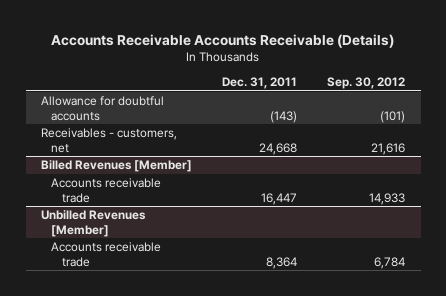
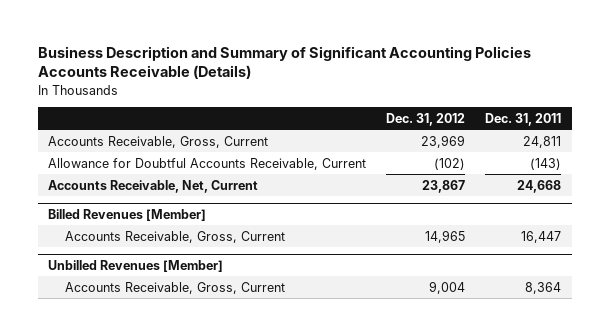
[51,33,395,48] Accounts Receivable Accounts Receivable (Details) -> [37,45,531,80] Business Description and Summary of Significant Accounting Policies Accounts Receivable (Details)
[327,77,406,90] Sep. 30, 2012 -> none
none -> [386,112,466,126] Dec. 31, 2012
none -> [48,135,269,148] Accounts Receivable, Gross, Current
[40,96,164,121] Allowance for doubtful accounts -> [48,157,367,170] Allowance for Doubtful Accounts Receivable, Current
[40,128,177,153] Receivables - customers, net -> [48,179,259,193] Accounts Receivable, Net, Current
[51,178,162,203] Accounts receivable trade -> [65,230,286,243] Accounts Receivable, Gross, Current
[51,242,162,267] Accounts receivable trade -> [65,281,286,294] Accounts Receivable, Gross, Current

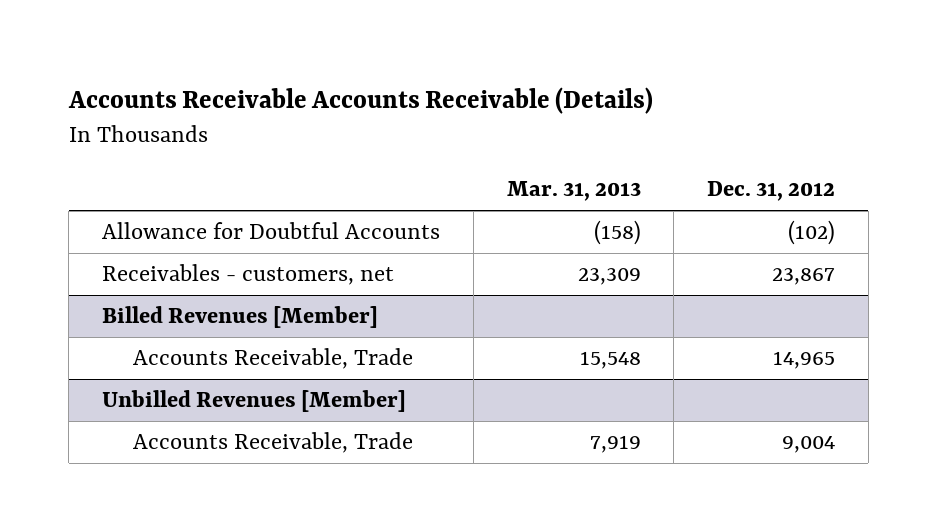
[37,45,531,80] Business Description and Summary of Significant Accounting Policies Accounts Receivable (Details) -> [67,87,653,115] Accounts Receivable Accounts Receivable (Details)
[485,112,562,126] Dec. 31, 2011 -> none
none -> [506,181,641,202] Mar. 31, 2013
[48,135,269,148] Accounts Receivable, Gross, Current -> none
[48,157,367,170] Allowance for Doubtful Accounts Receivable, Current -> [102,222,441,240] Allowance for Doubtful Accounts
[48,179,259,193] Accounts Receivable, Net, Current -> [102,264,395,286] Receivables - customers, net
[65,230,286,243] Accounts Receivable, Gross, Current -> [133,348,414,370] Accounts Receivable, Trade
[65,281,286,294] Accounts Receivable, Gross, Current -> [133,432,414,454] Accounts Receivable, Trade

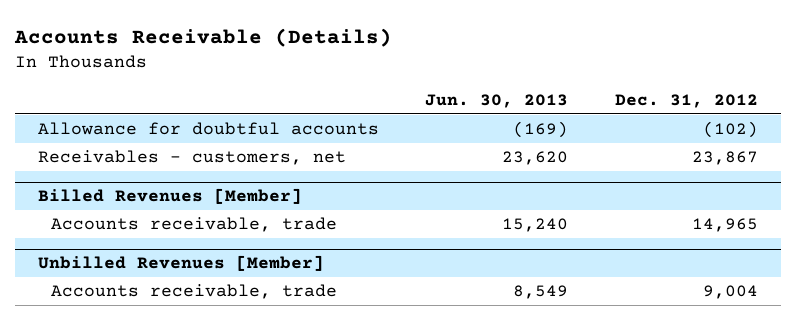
[67,87,653,115] Accounts Receivable Accounts Receivable (Details) -> [13,27,392,47] Accounts Receivable (Details)
[506,181,641,202] Mar. 31, 2013 -> none
none -> [425,93,569,108] Jun. 30, 2013
[102,222,441,240] Allowance for Doubtful Accounts -> [37,122,379,136] Allowance for doubtful accounts
[133,348,414,370] Accounts Receivable, Trade -> [50,217,337,233] Accounts receivable, trade
[133,432,414,454] Accounts Receivable, Trade -> [50,284,337,300] Accounts receivable, trade

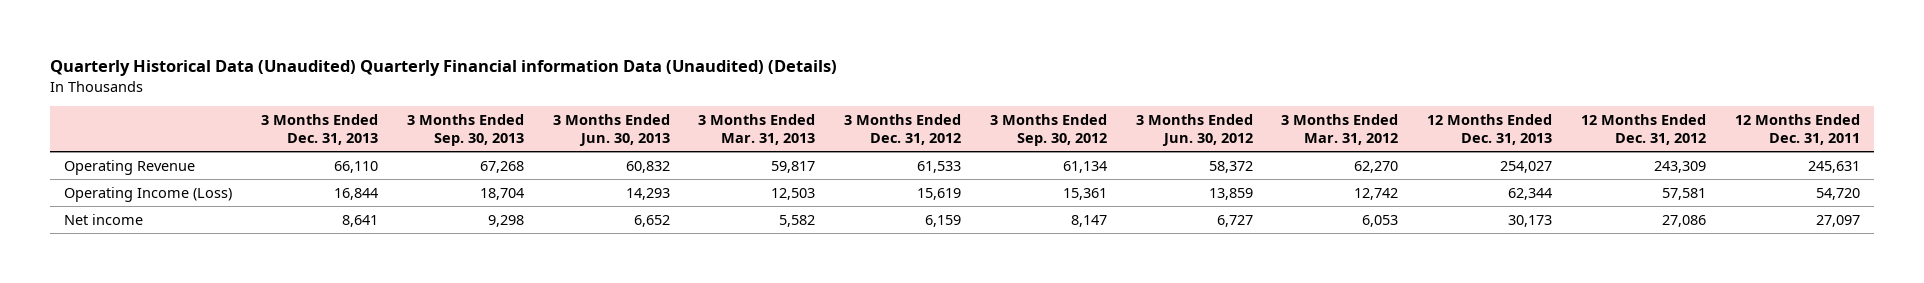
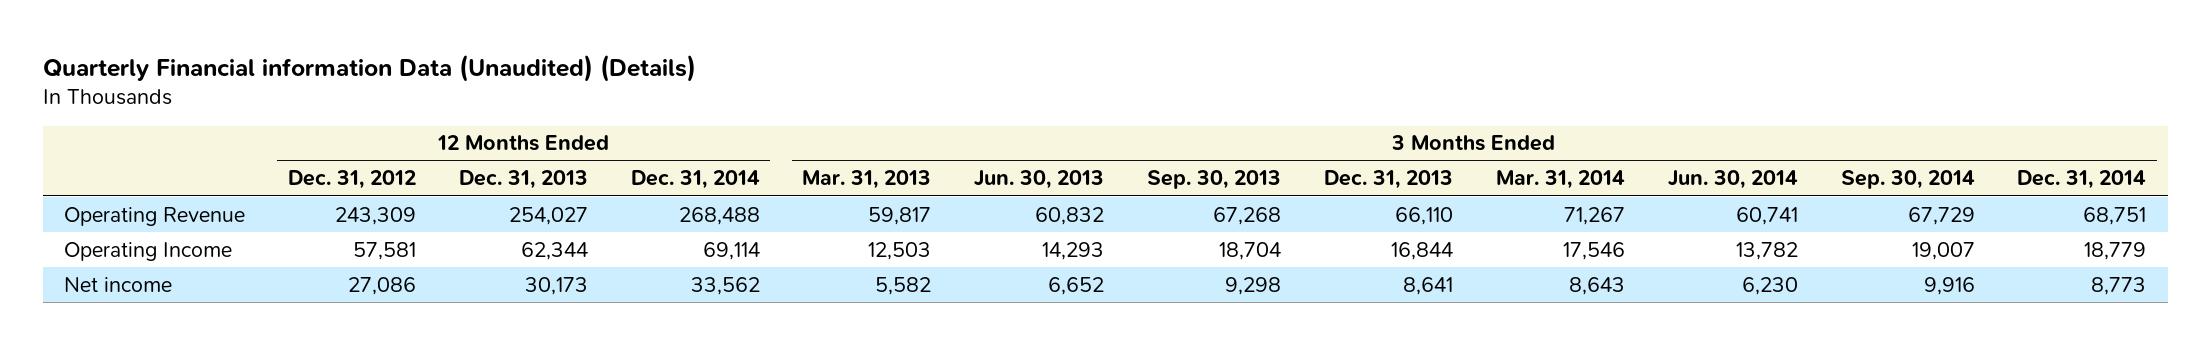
[49,60,837,77] Quarterly Historical Data (Unaudited) Quarterly Financial information Data (Unaudited) (Details) -> [42,53,696,82] Quarterly Financial information Data (Unaudited) (Details)
[844,113,962,146] 3 Months Ended Dec. 31, 2012 -> none
[989,113,1107,147] 3 Months Ended Sep. 30, 2012 -> none
[1135,113,1253,147] 3 Months Ended Jun. 30, 2012 -> none
[1281,113,1399,146] 3 Months Ended Mar. 31, 2012 -> none
[1734,113,1860,146] 12 Months Ended Dec. 31, 2011 -> none
none -> [630,170,760,190] Dec. 31, 2014
none -> [1495,170,1625,190] Mar. 31, 2014
none -> [1667,170,1798,190] Jun. 30, 2014
none -> [1840,170,1975,190] Sep. 30, 2014
none -> [2017,170,2147,190] Dec. 31, 2014
[64,186,233,202] Operating Income (Loss) -> [63,241,232,261] Operating Income

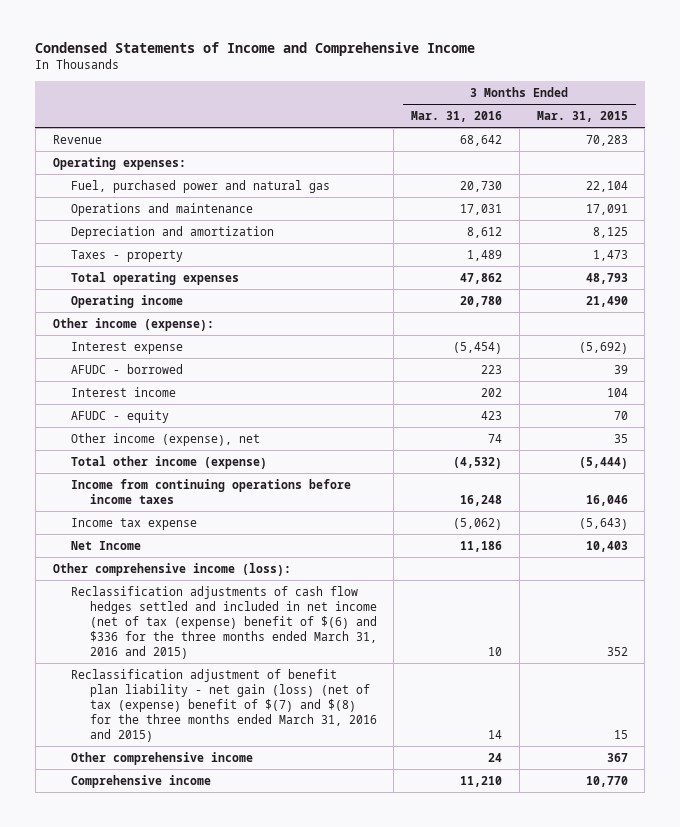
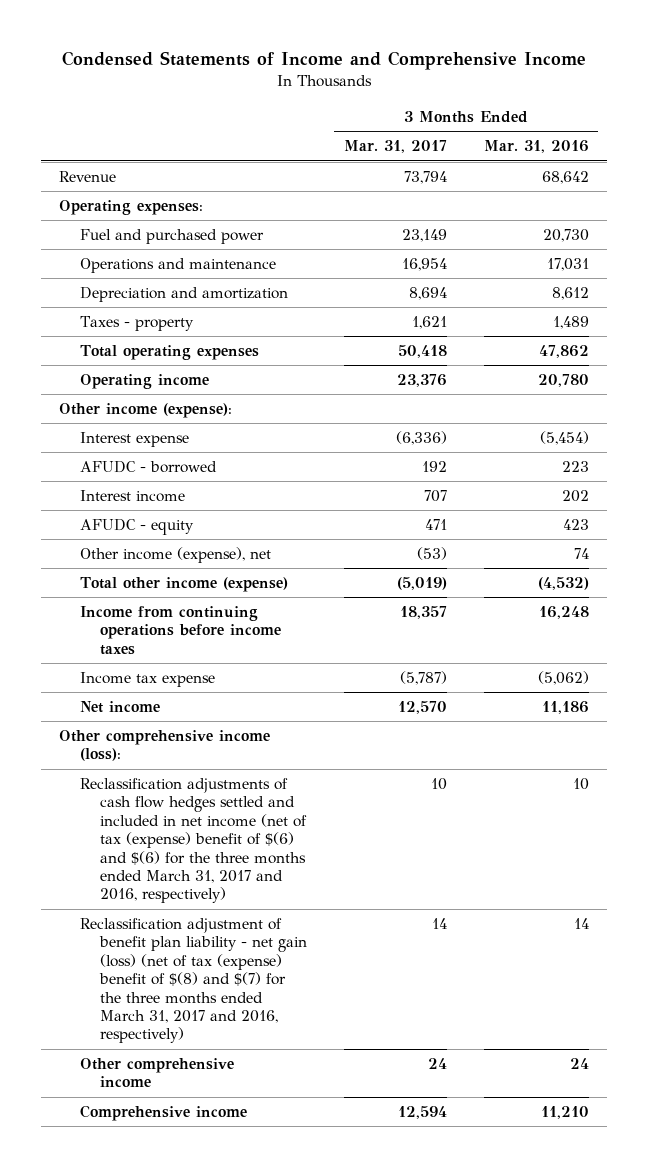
[536,110,628,122] Mar. 31, 2015 -> none
none -> [343,140,447,154] Mar. 31, 2017
[71,179,331,193] Fuel, purchased power and natural gas -> [79,229,264,245] Fuel and purchased power
[71,540,142,550] Net Income -> [79,701,160,714] Net income
[71,585,377,659] Reclassification adjustments of cash flow hedges settled and included in net income (net of tax (expense) benefit of $(6) and $336 for the three months ended March 31, 2016 and 2015) -> [79,778,307,904] Reclassification adjustments of cash flow hedges settled and included in net income (net of tax (expense) benefit of $(6) and $(6) for the three months ended March 31, 2017 and 2016, respectively)
[71,668,377,742] Reclassification adjustment of benefit plan liability - net gain (loss) (net of tax (expense) benefit of $(7) and $(8) for the three months ended March 31, 2016 and 2015) -> [79,918,307,1044] Reclassification adjustment of benefit plan liability - net gain (loss) (net of tax (expense) benefit of $(8) and $(7) for the three months ended March 31, 2017 and 2016, respectively)

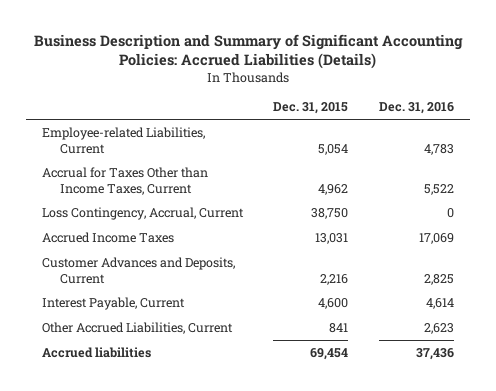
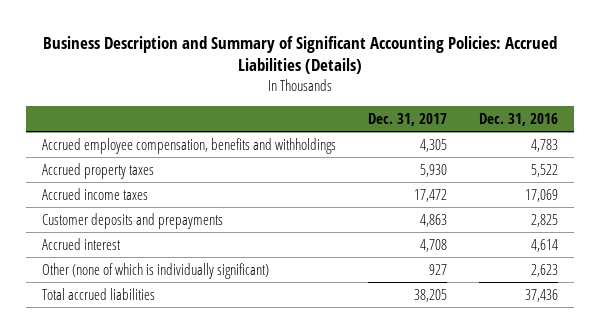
[273,102,349,115] Dec. 31, 2015 -> none
none -> [367,112,447,126] Dec. 31, 2017
[41,206,244,220] Loss Contingency, Accrual, Current -> none
[41,126,205,154] Employee-related Liabilities, Current -> [41,137,336,154] Accrued employee compensation, benefits and withholdings
[41,166,208,195] Accrual for Taxes Other than Income Taxes, Current -> [41,162,154,179] Accrued property taxes
[41,231,174,243] Accrued Income Taxes -> [41,187,148,200] Accrued income taxes
[41,256,235,284] Customer Advances and Deposits, Current -> [41,212,223,229] Customer deposits and prepayments
[41,296,185,310] Interest Payable, Current -> [41,237,121,250] Accrued interest
[41,321,233,334] Other Accrued Liabilities, Current -> [41,262,269,279] Other (none of which is individually significant)
[41,346,151,358] Accrued liabilities -> [41,287,155,300] Total accrued liabilities

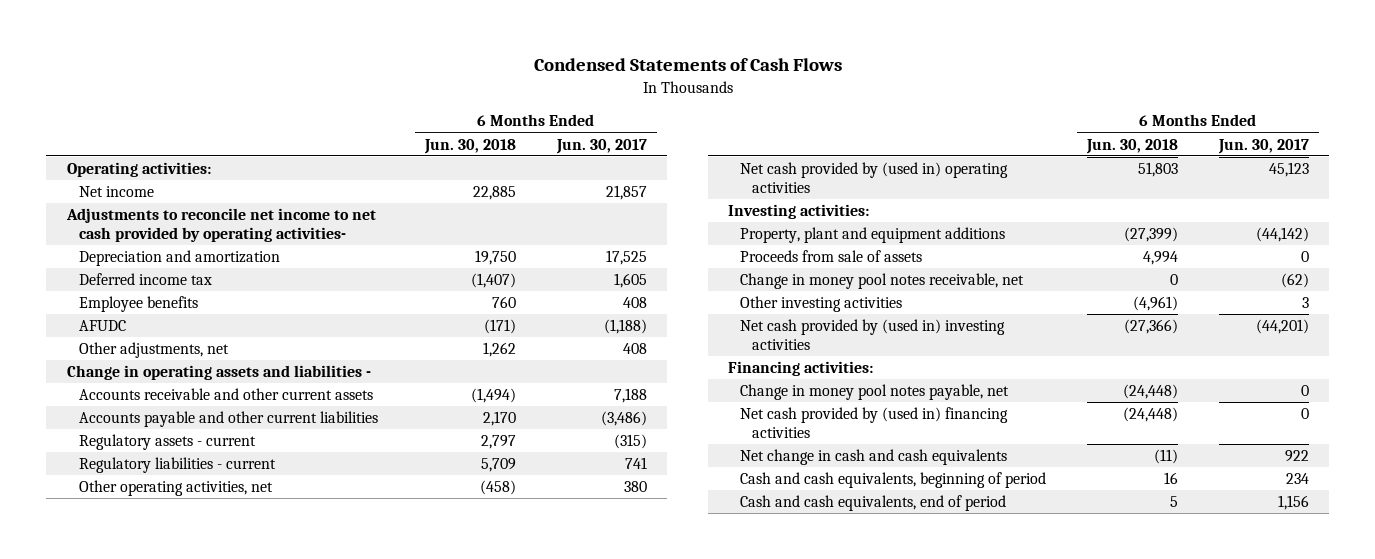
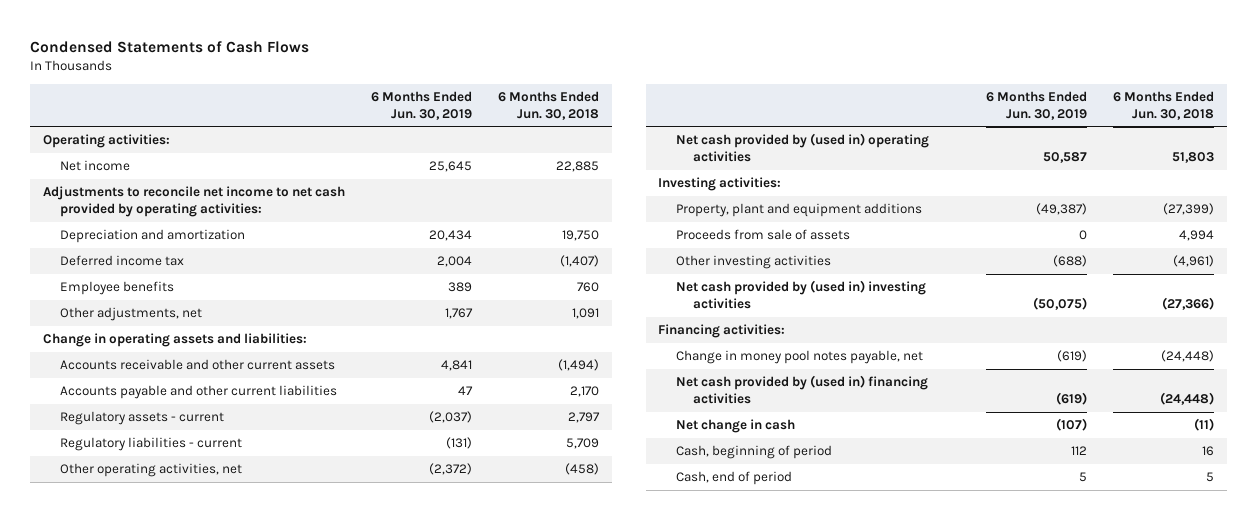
[556,138,648,154] Jun. 30, 2017 -> none
none -> [371,91,473,120] 6 Months Ended Jun. 30, 2019
[65,208,376,242] Adjustments to reconcile net income to net cash provided by operating activities- -> [43,186,346,218] Adjustments to reconcile net income to net cash provided by operating activities:
[78,320,126,332] AFUDC -> none
[483,342,517,358] 1,262 -> [571,308,599,320] 1,091
[66,365,371,381] Change in operating assets and liabilities - -> [43,333,308,348] Change in operating assets and liabilities:
[740,273,1025,290] Change in money pool notes receivable, net -> none
[740,449,1008,466] Net change in cash and cash equivalents -> [675,419,795,434] Net change in cash
[740,472,1047,489] Cash and cash equivalents, beginning of period -> [675,445,832,460] Cash, beginning of period
[740,495,1007,512] Cash and cash equivalents, end of period -> [675,471,792,486] Cash, end of period

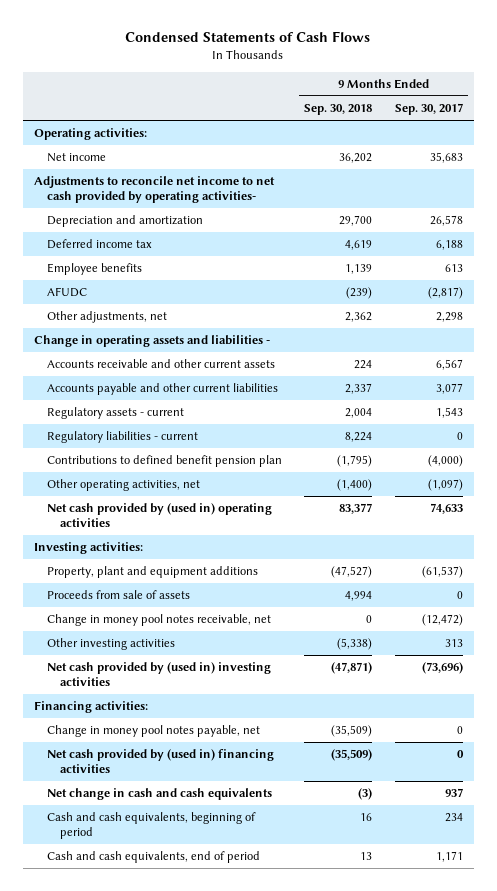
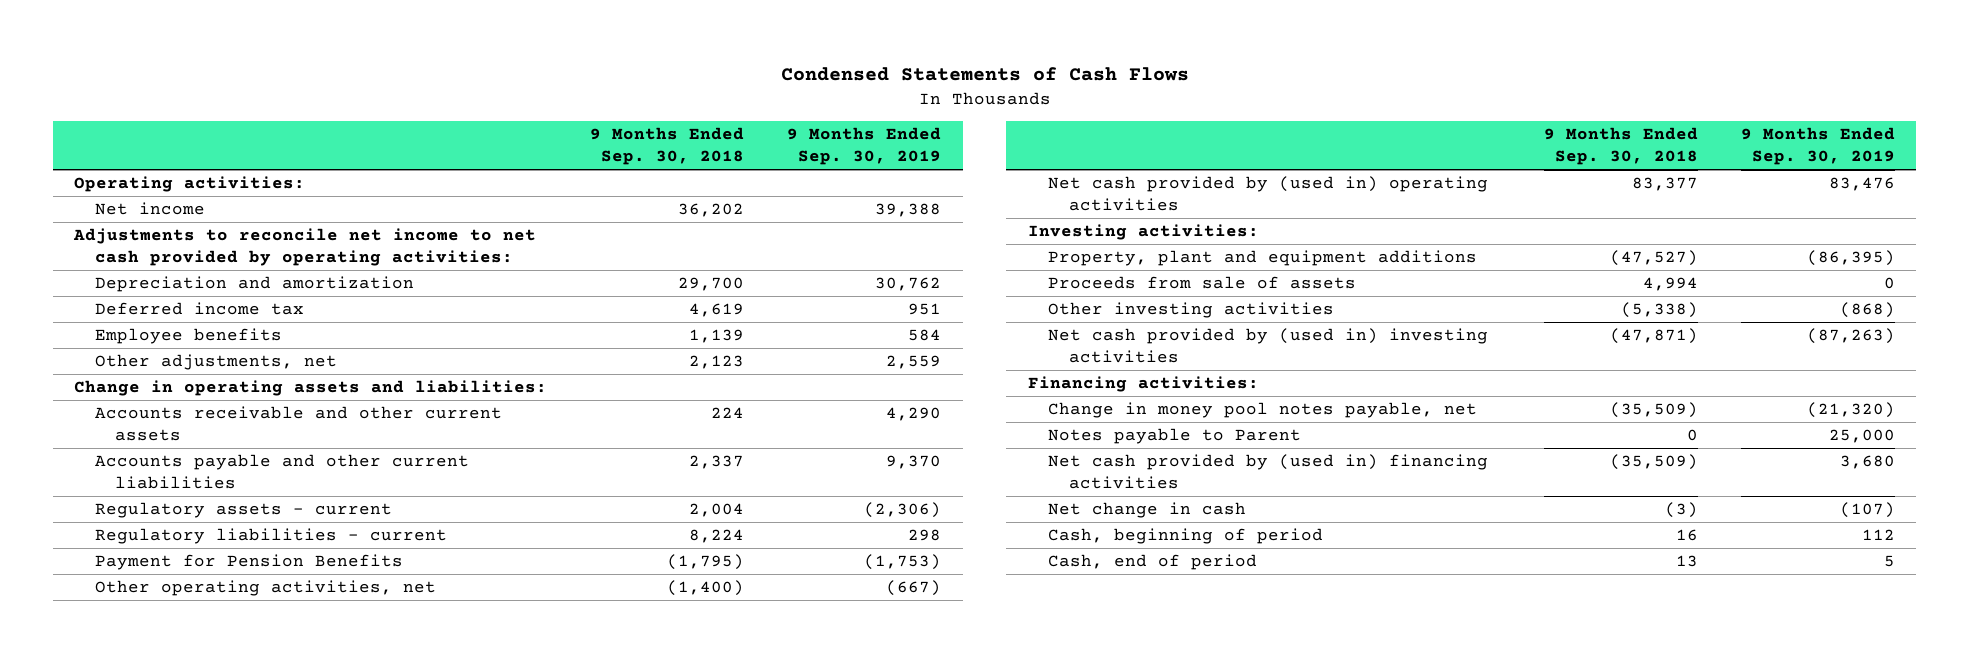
[394,103,463,116] Sep. 30, 2017 -> none
none -> [787,127,942,166] 9 Months Ended Sep. 30, 2019
[34,176,276,203] Adjustments to reconcile net income to net cash provided by operating activities- -> [73,228,537,266] Adjustments to reconcile net income to net cash provided by operating activities:
[47,287,88,298] AFUDC -> none
[345,312,373,323] 2,362 -> [689,355,745,370] 2,123
[34,335,271,348] Change in operating assets and liabilities - -> [74,380,548,397] Change in operating assets and liabilities:
[47,455,283,468] Contributions to defined benefit pension plan -> [94,554,403,571] Payment for Pension Benefits
[47,614,272,627] Change in money pool notes receivable, net -> none
none -> [1048,428,1302,445] Notes payable to Parent
[47,788,273,801] Net change in cash and cash equivalents -> [1048,502,1247,519] Net change in cash
[47,812,257,839] Cash and cash equivalents, beginning of period -> [1048,528,1324,545] Cash, beginning of period
[47,851,261,864] Cash and cash equivalents, end of period -> [1048,554,1258,571] Cash, end of period

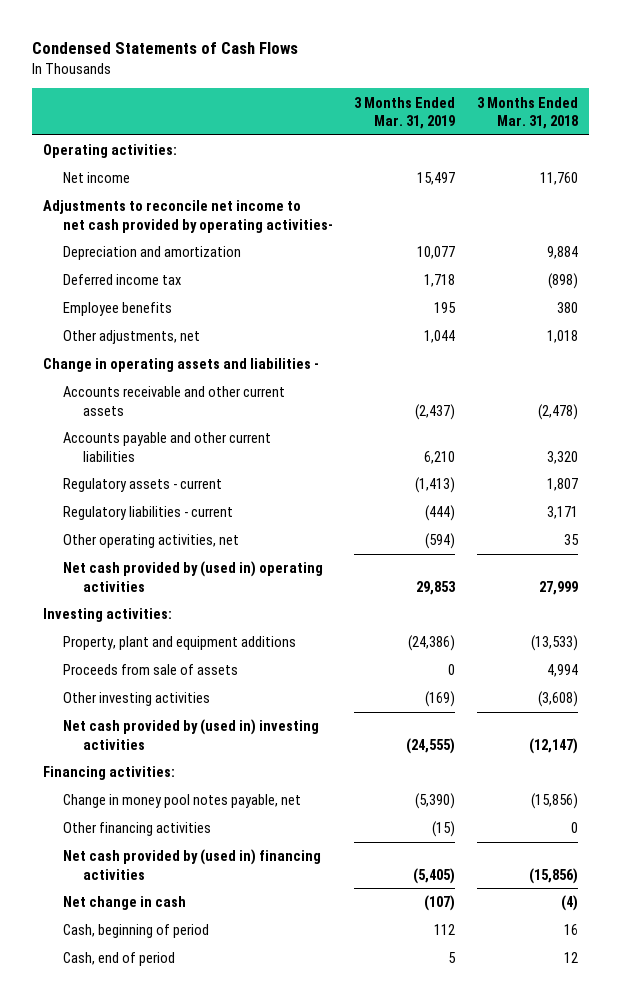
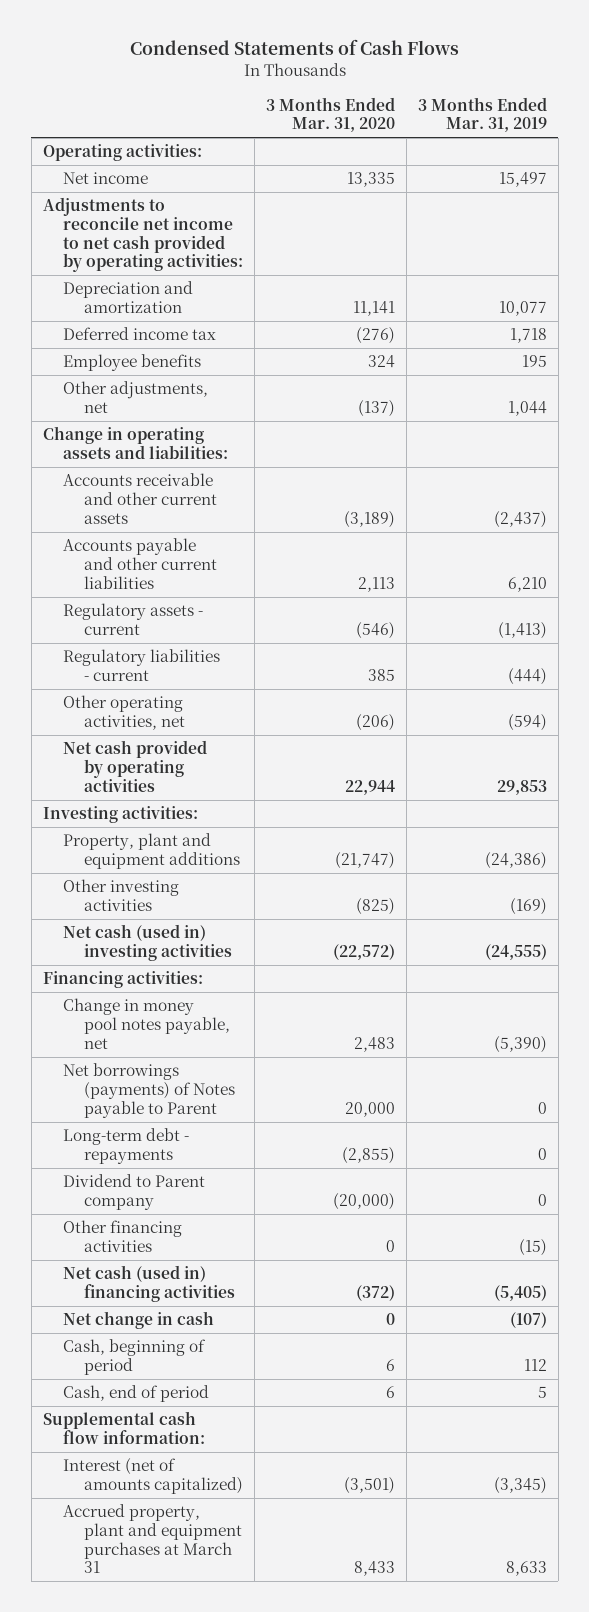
[476,96,578,129] 3 Months Ended Mar. 31, 2018 -> none
none -> [266,96,396,133] 3 Months Ended Mar. 31, 2020
[42,200,333,233] Adjustments to reconcile net income to net cash provided by operating activities- -> [42,197,244,273] Adjustments to reconcile net income to net cash provided by operating activities:
[42,358,319,373] Change in operating assets and liabilities - -> [42,426,229,459] Change in operating assets and liabilities:
[62,561,323,592] Net cash provided by (used in) operating activities -> [63,740,208,792] Net cash provided by operating activities
[62,664,238,676] Proceeds from sale of assets -> none
[62,719,319,750] Net cash provided by (used in) investing activities -> [63,924,233,961] Net cash (used in) investing activities
none -> [63,1063,236,1118] Net borrowings (payments) of Notes payable to Parent
none -> [63,1128,190,1164] Long-term debt - repayments
none -> [63,1174,206,1210] Dividend to Parent company
[62,849,321,880] Net cash provided by (used in) financing activities -> [63,1265,236,1302] Net cash (used in) financing activities
none -> [42,1411,206,1444] Supplemental cash flow information:
none -> [63,1458,244,1494] Interest (net of amounts capitalized)
none -> [63,1504,243,1574] Accrued property, plant and equipment purchases at March 31

